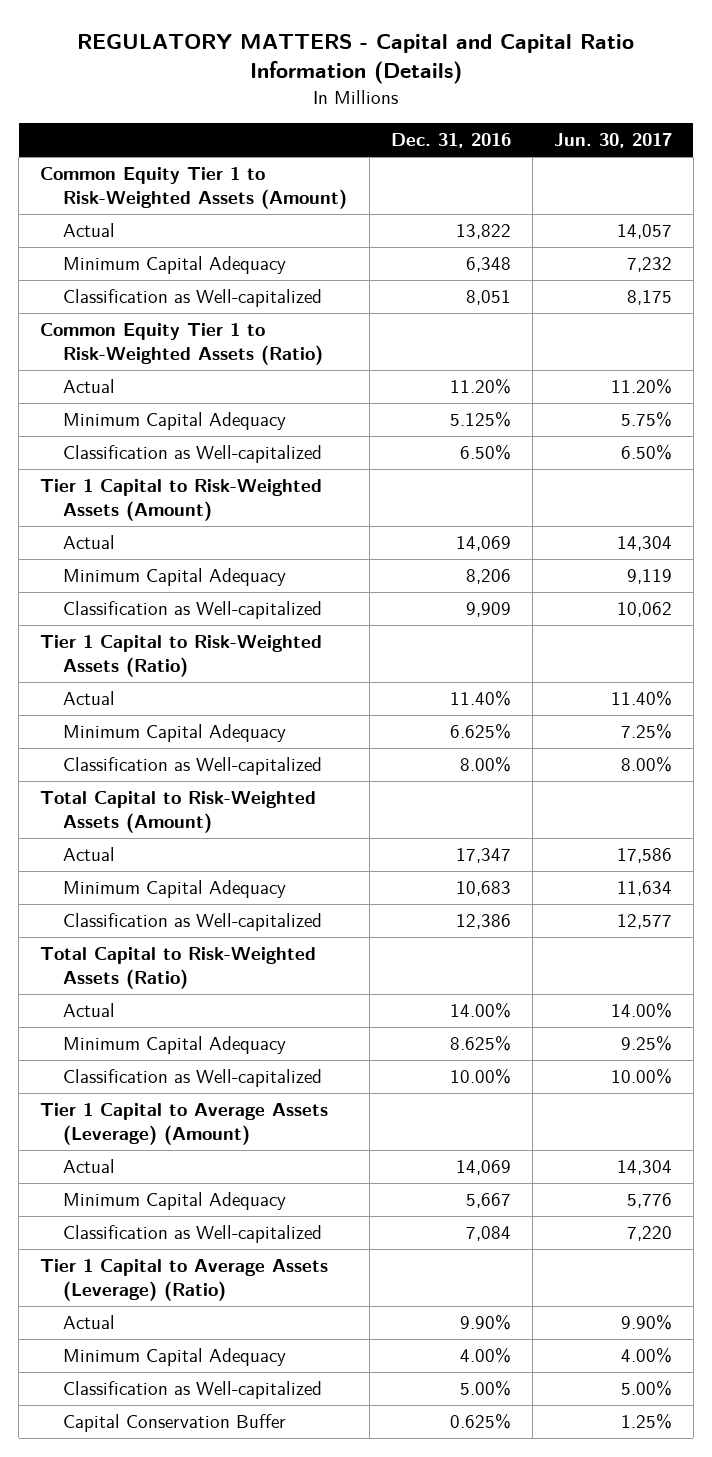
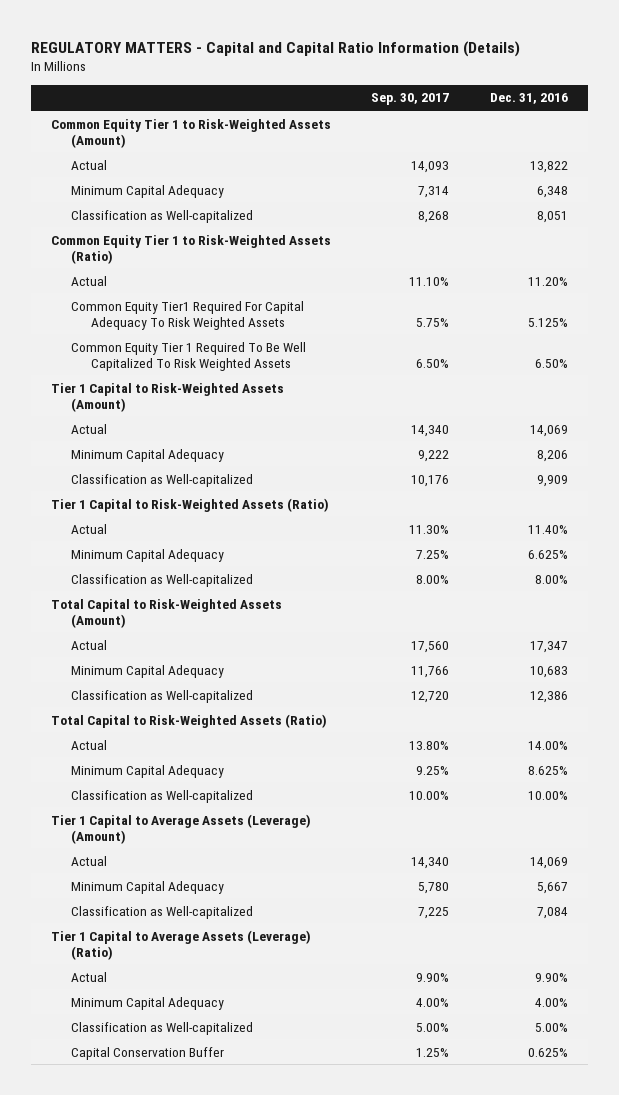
[553,133,672,149] Jun. 30, 2017 -> none
none -> [371,93,450,106] Sep. 30, 2017
[63,412,287,431] Minimum Capital Adequacy -> [71,300,305,330] Common Equity Tier1 Required For Capital Adequacy To Risk Weighted Assets
[63,445,323,464] Classification as Well-capitalized -> [71,341,307,371] Common Equity Tier 1 Required To Be Well Capitalized To Risk Weighted Assets

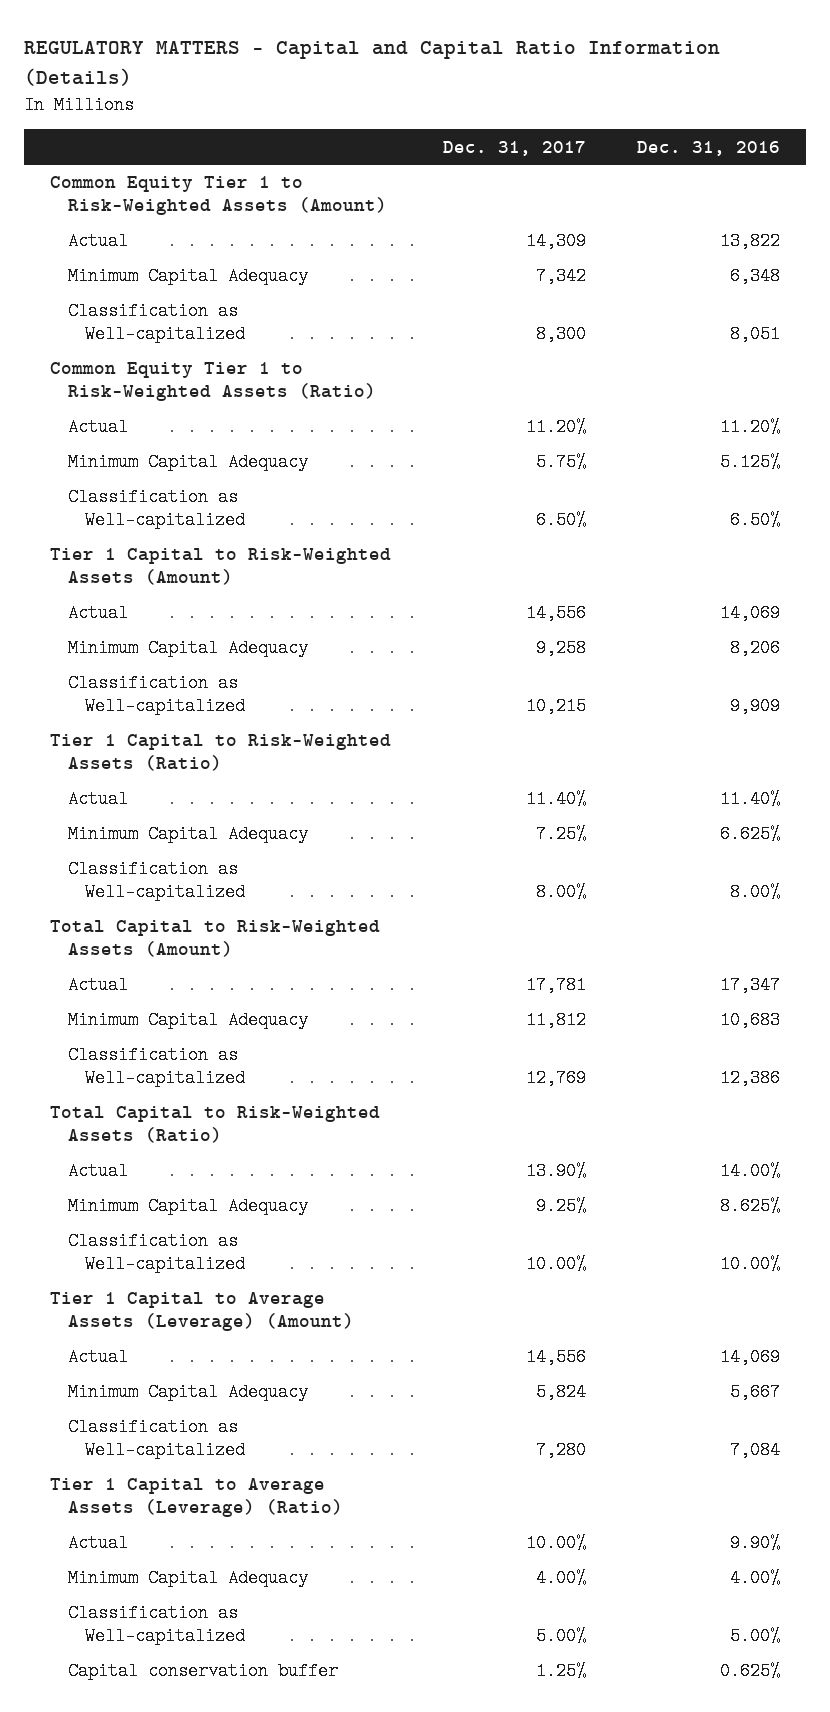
[371,93,450,106] Sep. 30, 2017 -> none
none -> [442,140,586,156] Dec. 31, 2017
[71,300,305,330] Common Equity Tier1 Required For Capital Adequacy To Risk Weighted Assets -> [67,453,308,472] Minimum Capital Adequacy
[71,341,307,371] Common Equity Tier 1 Required To Be Well Capitalized To Risk Weighted Assets -> [67,488,246,530] Classification as Well-capitalized
[71,1046,225,1060] Capital Conservation Buffer -> [67,1662,338,1681] Capital conservation buffer

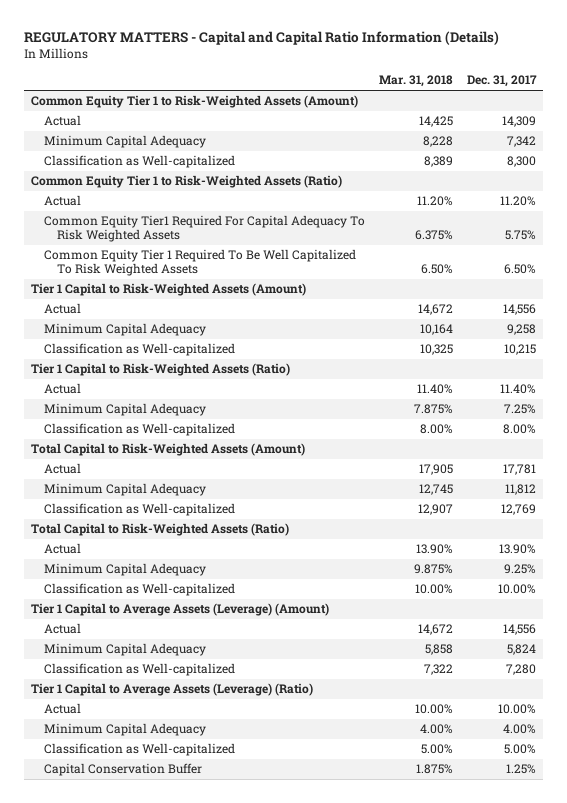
[637,140,781,156] Dec. 31, 2016 -> none
none -> [378,75,453,88] Mar. 31, 2018
[67,453,308,472] Minimum Capital Adequacy -> [43,215,365,243] Common Equity Tier1 Required For Capital Adequacy To Risk Weighted Assets
[67,488,246,530] Classification as Well-capitalized -> [43,249,356,277] Common Equity Tier 1 Required To Be Well Capitalized To Risk Weighted Assets
[67,1662,338,1681] Capital conservation buffer -> [43,763,202,777] Capital Conservation Buffer

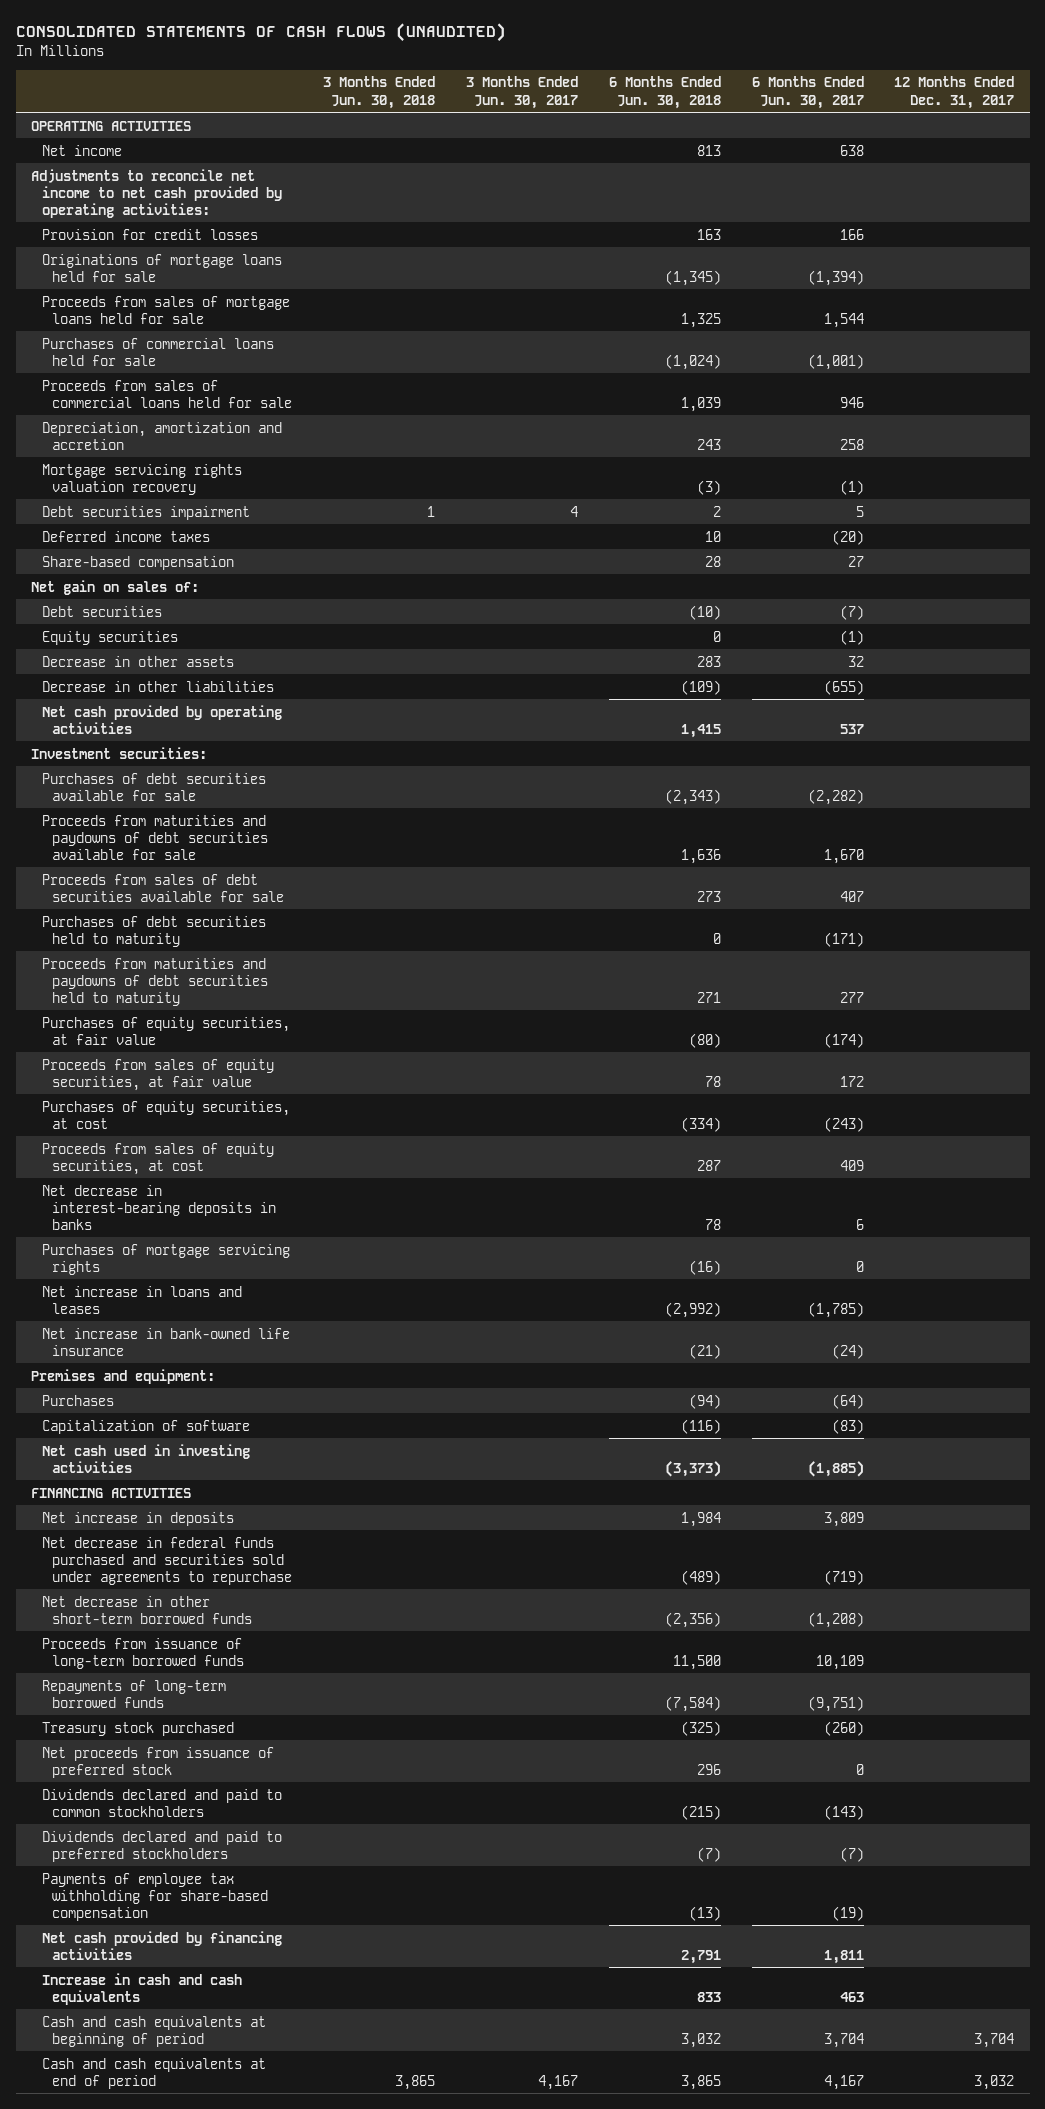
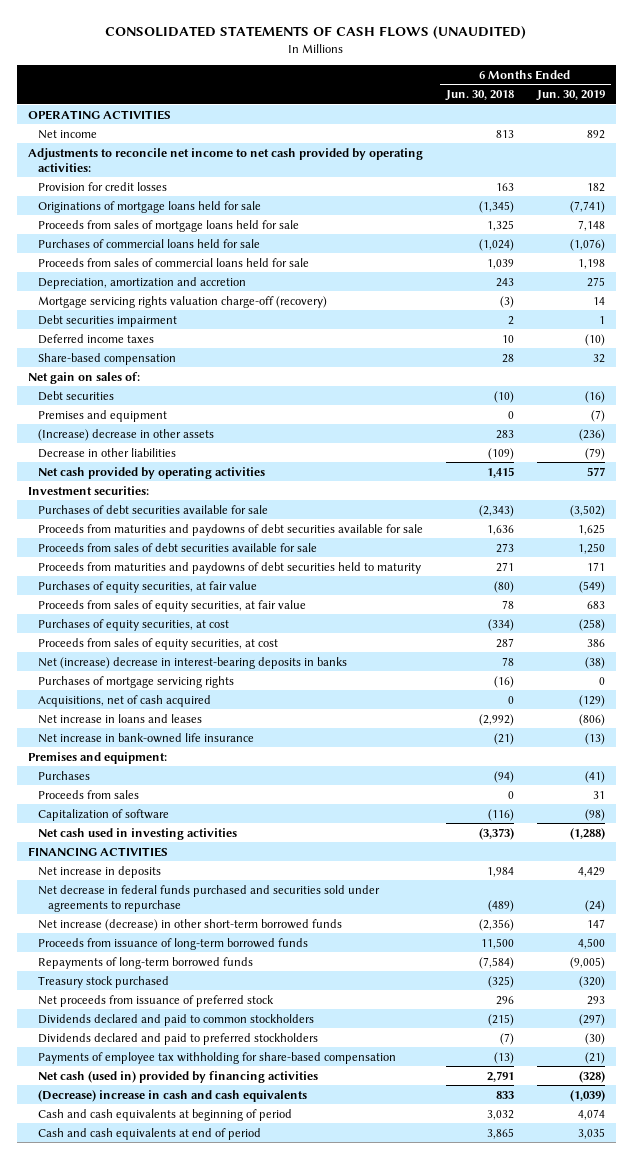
[323,76,436,109] 3 Months Ended Jun. 30, 2018 -> none
[466,76,579,109] 3 Months Ended Jun. 30, 2017 -> none
[751,76,864,109] 6 Months Ended Jun. 30, 2017 -> none
[894,76,1015,109] 12 Months Ended Dec. 31, 2017 -> none
none -> [535,89,605,101] Jun. 30, 2019
[41,463,242,495] Mortgage servicing rights valuation recovery -> [37,295,327,308] Mortgage servicing rights valuation charge-off (recovery)
[41,630,178,645] Equity securities -> none
none -> [37,409,167,422] Premises and equipment
[41,655,234,667] Decrease in other assets -> [37,428,214,441] (Increase) decrease in other assets
[41,915,266,947] Purchases of debt securities held to maturity -> none
[41,1184,277,1230] Net decrease in interest-bearing deposits in banks -> [37,656,347,669] Net (increase) decrease in interest-bearing deposits in banks
none -> [37,694,211,707] Acquisitions, net of cash acquired
none -> [37,789,139,799] Proceeds from sales
[41,1595,253,1624] Net decrease in other short-term borrowed funds -> [37,918,342,931] Net increase (decrease) in other short-term borrowed funds
[41,1930,282,1960] Net cash provided by financing activities -> [37,1070,318,1083] Net cash (used in) provided by financing activities
[41,1972,242,2005] Increase in cash and cash equivalents -> [37,1089,307,1102] (Decrease) increase in cash and cash equivalents

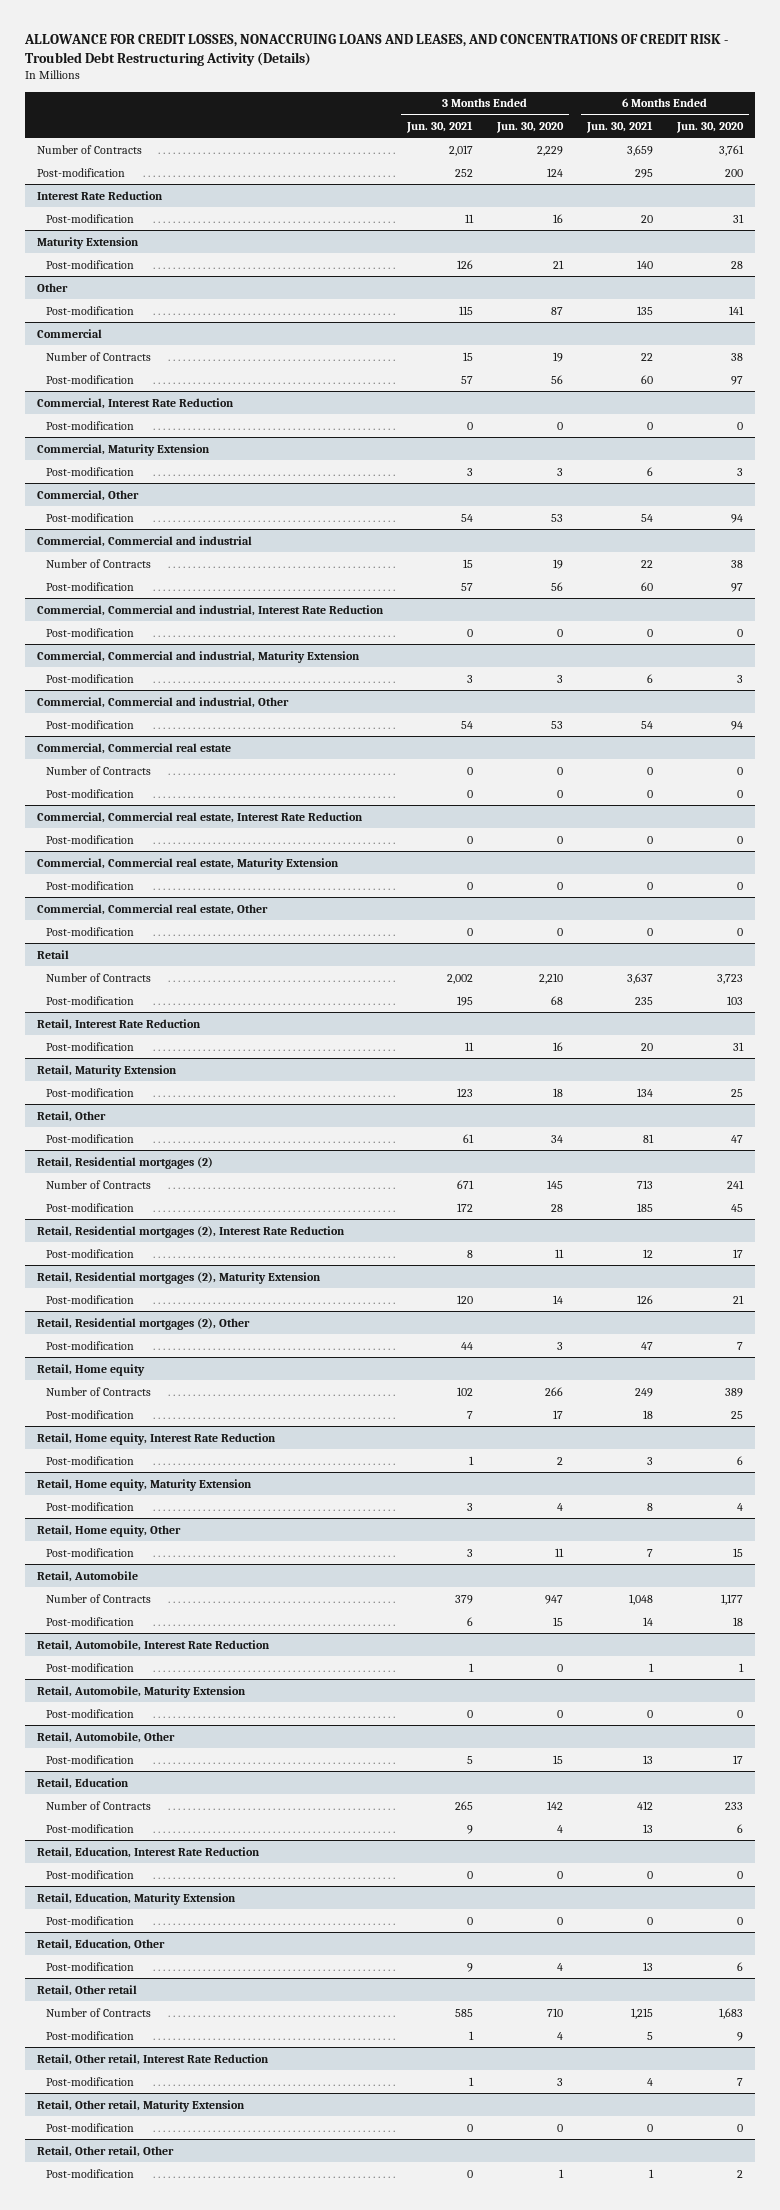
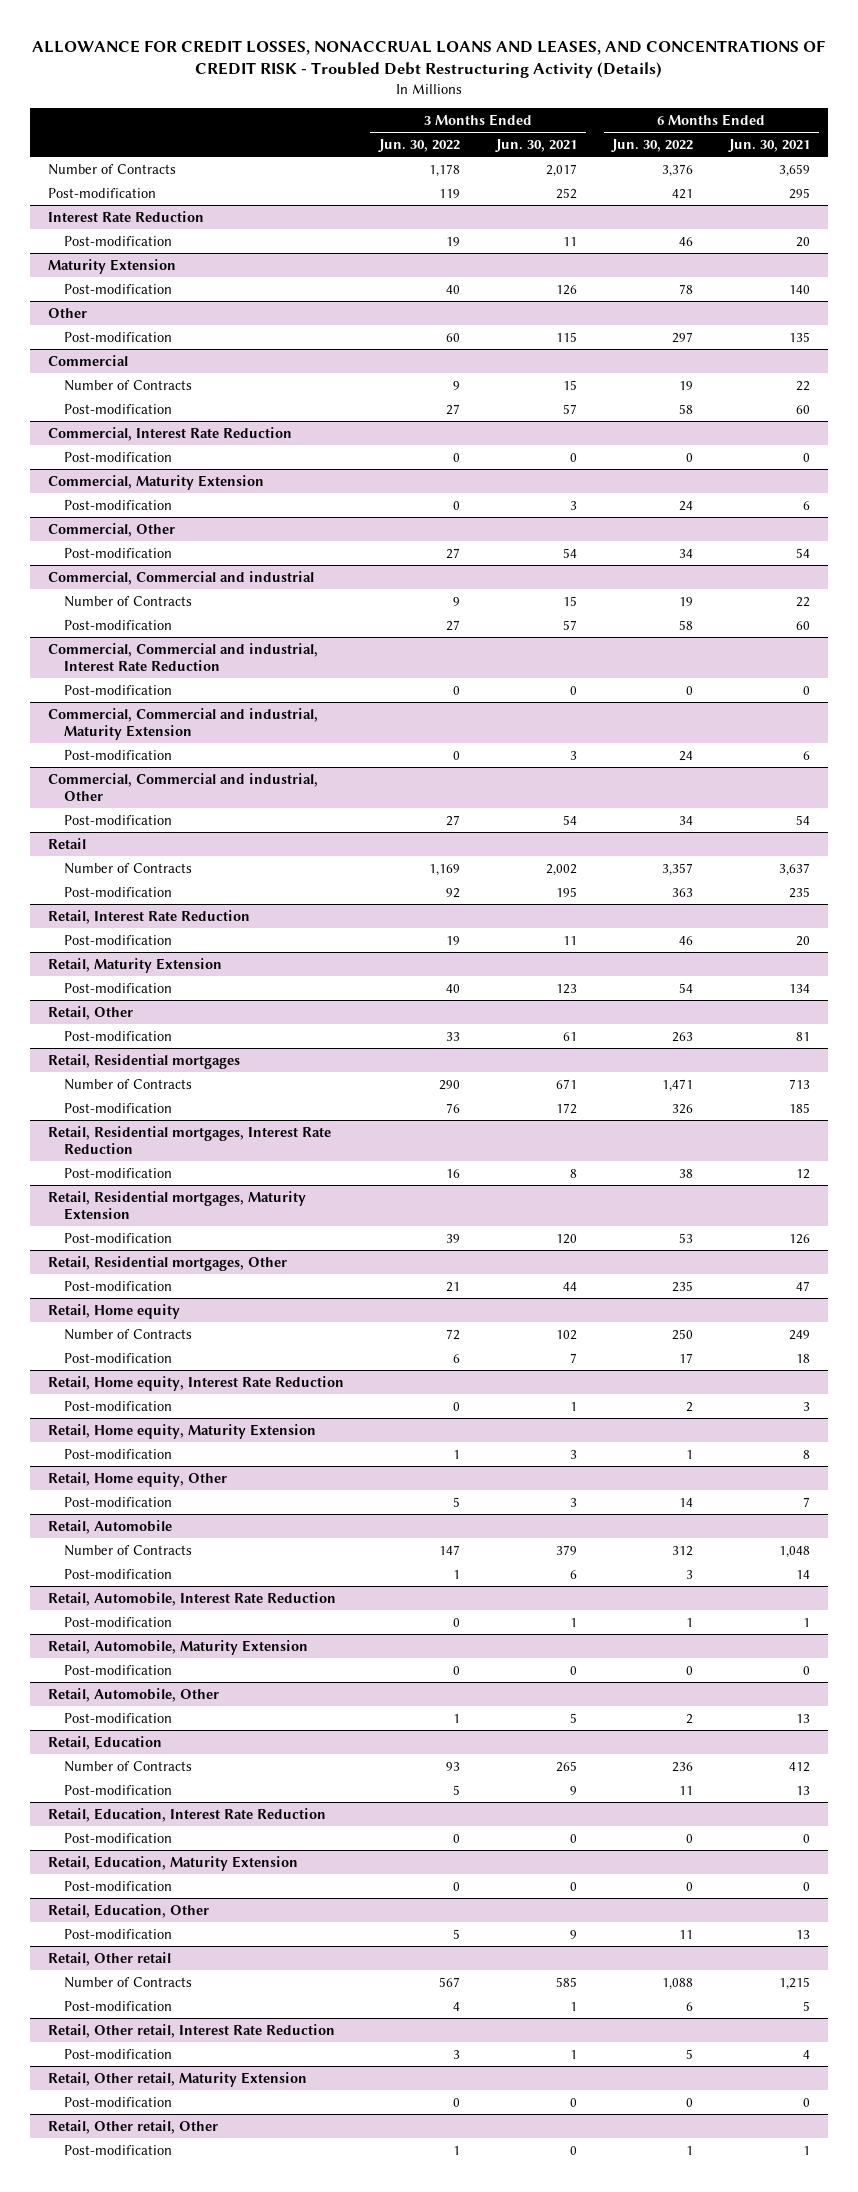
[23,33,728,66] ALLOWANCE FOR CREDIT LOSSES, NONACCRUING LOANS AND LEASES, AND CONCENTRATIONS OF CREDIT RISK - Troubled Debt Restructuring Activity (Details) -> [31,40,825,79] ALLOWANCE FOR CREDIT LOSSES, NONACCRUAL LOANS AND LEASES, AND CONCENTRATIONS OF CREDIT RISK - Troubled Debt Restructuring Activity (Details)
[496,121,565,133] Jun. 30, 2020 -> none
[676,121,745,133] Jun. 30, 2020 -> none
none -> [378,138,461,152] Jun. 30, 2022
none -> [611,138,694,152] Jun. 30, 2022
[36,742,231,754] Commercial, Commercial real estate -> none
[45,765,151,775] Number of Contracts -> none
[45,788,134,798] Post-modification -> none
[36,811,363,823] Commercial, Commercial real estate, Interest Rate Reduction -> none
[45,834,134,844] Post-modification -> none
[36,857,339,870] Commercial, Commercial real estate, Maturity Extension -> none
[45,880,134,890] Post-modification -> none
[36,903,268,915] Commercial, Commercial real estate, Other -> none
[45,926,134,936] Post-modification -> none
[36,1156,213,1169] Retail, Residential mortgages (2) -> [47,1053,240,1069] Retail, Residential mortgages
[36,1225,345,1238] Retail, Residential mortgages (2), Interest Rate Reduction -> [47,1125,331,1154] Retail, Residential mortgages, Interest Rate Reduction
[36,1271,321,1284] Retail, Residential mortgages (2), Maturity Extension -> [47,1190,306,1220] Retail, Residential mortgages, Maturity Extension
[36,1317,250,1330] Retail, Residential mortgages (2), Other -> [47,1255,287,1271] Retail, Residential mortgages, Other

